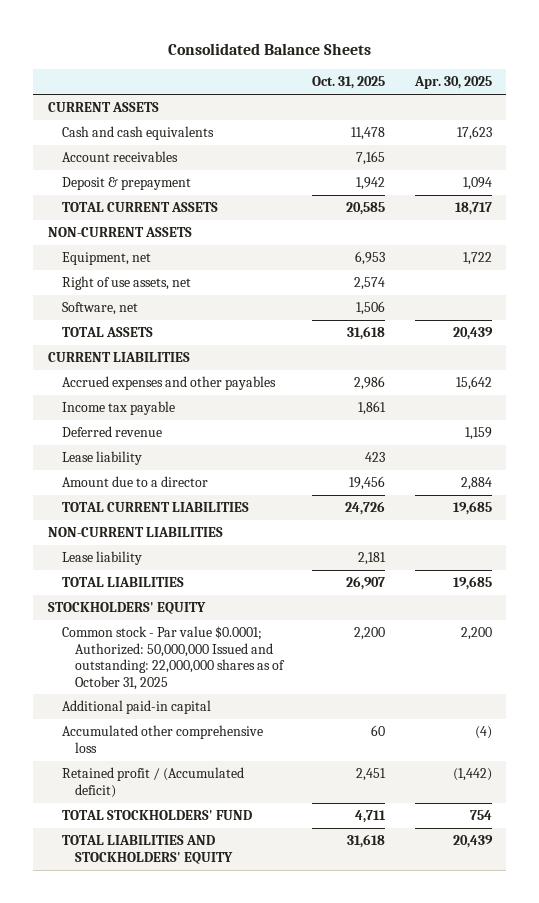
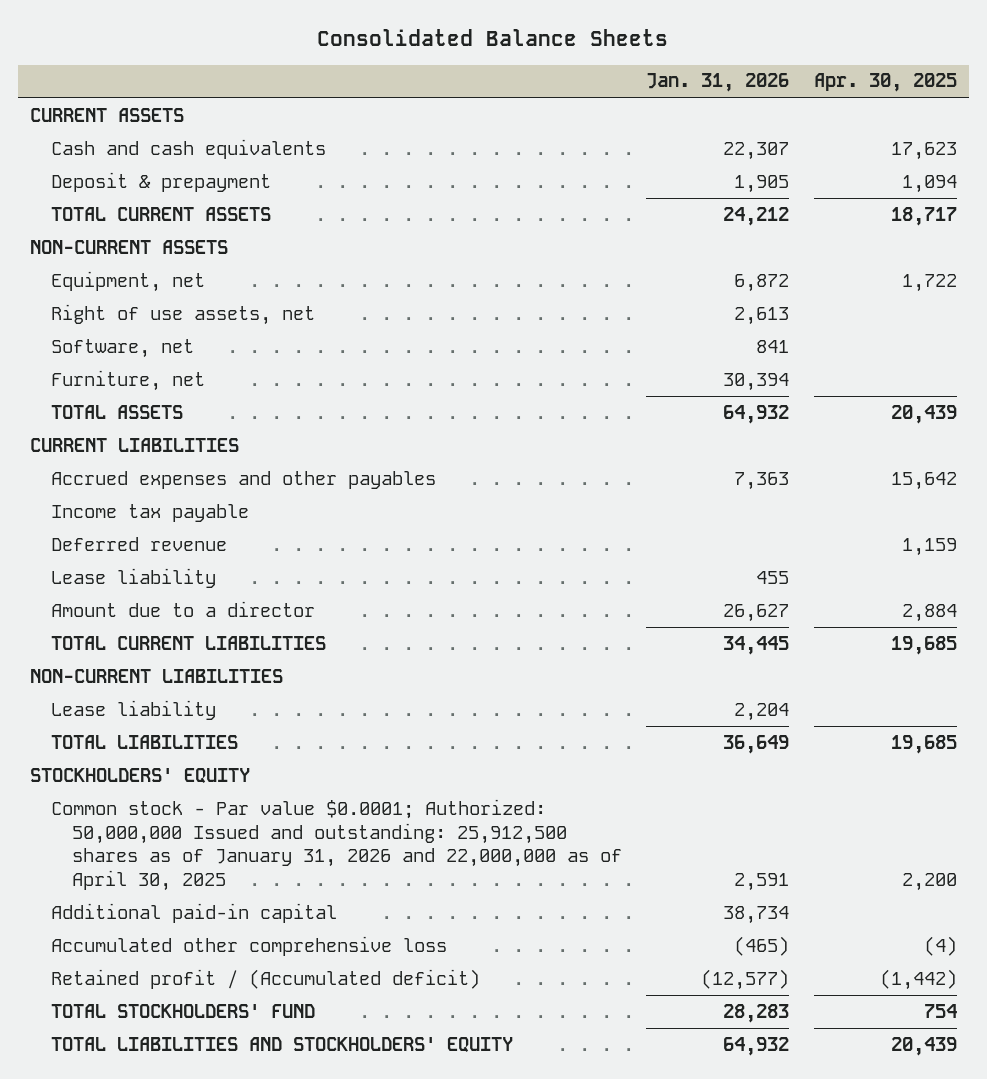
[312,76,386,90] Oct. 31, 2025 -> none
none -> [646,73,790,93] Jan. 31, 2026
[61,151,178,163] Account receivables -> none
none -> [51,369,206,391] Furniture, net
[61,626,286,690] Common stock - Par value $0.0001; Authorized: 50,000,000 Issued and outstanding: 22,000,000 shares as of October 31, 2025 -> [51,798,623,892] Common stock - Par value $0.0001; Authorized: 50,000,000 Issued and outstanding: 25,912,500 shares as of January 31, 2026 and 22,000,000 as of April 30, 2025

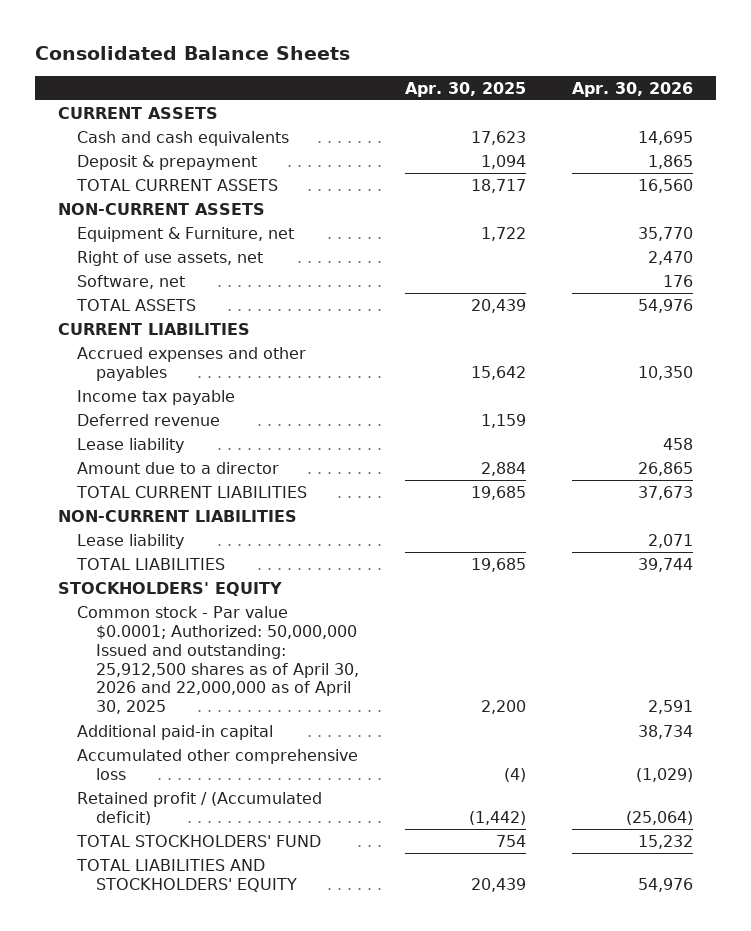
[646,73,790,93] Jan. 31, 2026 -> none
none -> [572,81,694,97] Apr. 30, 2026
[51,270,206,292] Equipment, net -> [77,227,295,243] Equipment & Furniture, net
[51,369,206,391] Furniture, net -> none
[51,798,623,892] Common stock - Par value $0.0001; Authorized: 50,000,000 Issued and outstanding: 25,912,500 shares as of January 31, 2026 and 22,000,000 as of April 30, 2025 -> [77,606,360,715] Common stock - Par value $0.0001; Authorized: 50,000,000 Issued and outstanding: 25,912,500 shares as of April 30, 2026 and 22,000,000 as of April 30, 2025

